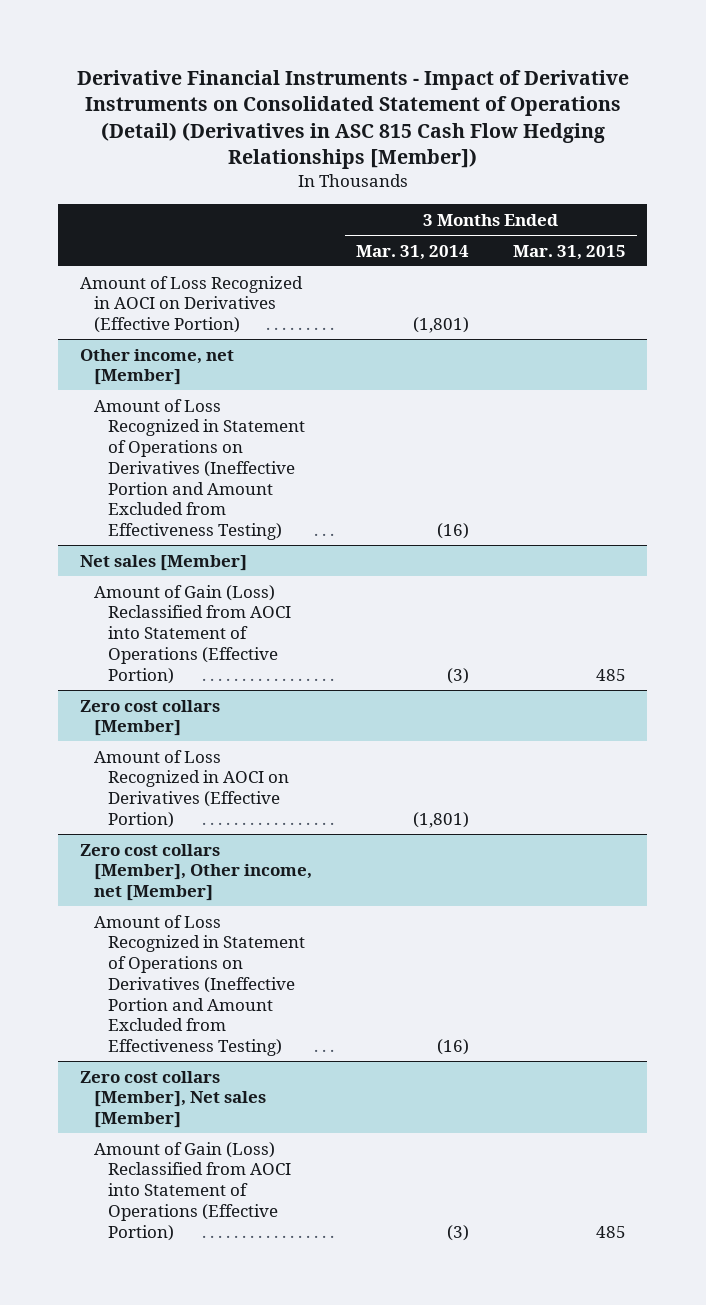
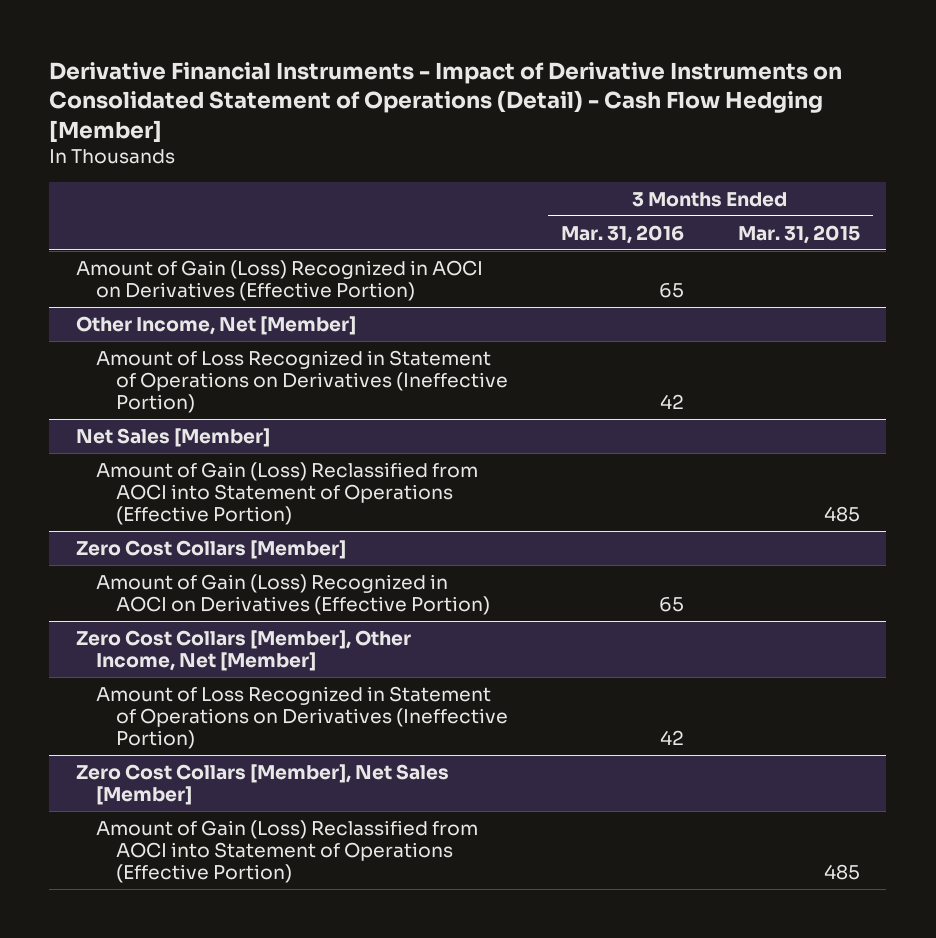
[76,69,629,170] Derivative Financial Instruments - Impact of Derivative Instruments on Consolidated Statement of Operations (Detail) (Derivatives in ASC 815 Cash Flow Hedging Relationships [Member]) -> [49,61,843,143] Derivative Financial Instruments - Impact of Derivative Instruments on Consolidated Statement of Operations (Detail) - Cash Flow Hedging [Member]
[355,244,469,260] Mar. 31, 2014 -> none
none -> [561,224,685,244] Mar. 31, 2016
[79,275,303,334] Amount of Loss Recognized in AOCI on Derivatives (Effective Portion) -> [76,259,484,301] Amount of Gain (Loss) Recognized in AOCI on Derivatives (Effective Portion)
[79,348,234,386] Other income, net [Member] -> [76,315,357,335] Other Income, Net [Member]
[94,398,306,541] Amount of Loss Recognized in Statement of Operations on Derivatives (Ineffective Portion and Amount Excluded from Effectiveness Testing) -> [95,349,508,414] Amount of Loss Recognized in Statement of Operations on Derivatives (Ineffective Portion)
[79,554,247,571] Net sales [Member] -> [76,427,271,447] Net Sales [Member]
[79,699,220,737] Zero cost collars [Member] -> [76,539,347,559] Zero Cost Collars [Member]
[94,749,290,828] Amount of Loss Recognized in AOCI on Derivatives (Effective Portion) -> [95,573,490,615] Amount of Gain (Loss) Recognized in AOCI on Derivatives (Effective Portion)
[79,843,313,902] Zero cost collars [Member], Other income, net [Member] -> [76,629,412,671] Zero Cost Collars [Member], Other Income, Net [Member]
[94,914,306,1057] Amount of Loss Recognized in Statement of Operations on Derivatives (Ineffective Portion and Amount Excluded from Effectiveness Testing) -> [95,685,508,750] Amount of Loss Recognized in Statement of Operations on Derivatives (Ineffective Portion)
[79,1070,267,1129] Zero cost collars [Member], Net sales [Member] -> [76,763,450,805] Zero Cost Collars [Member], Net Sales [Member]

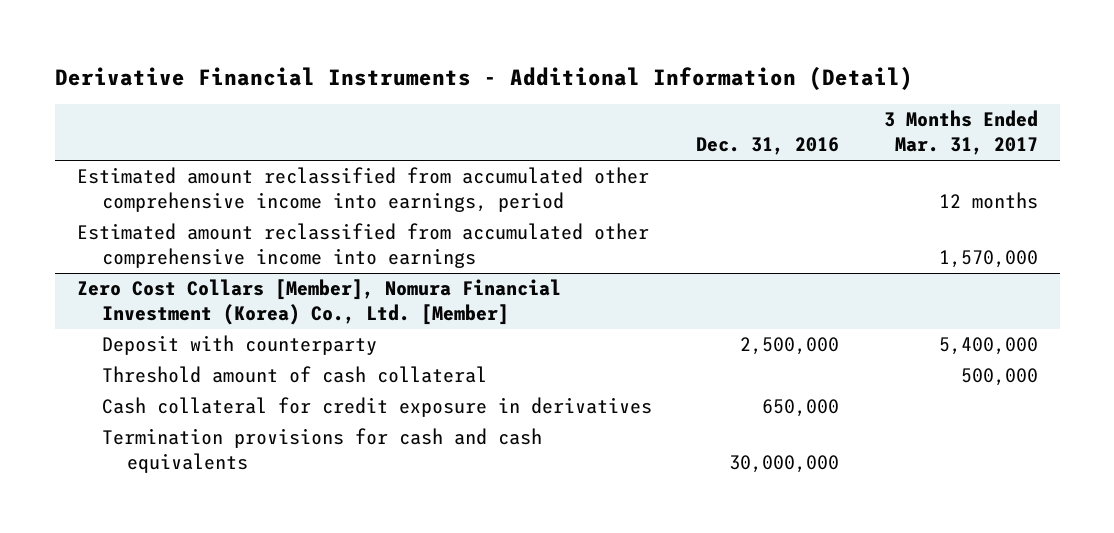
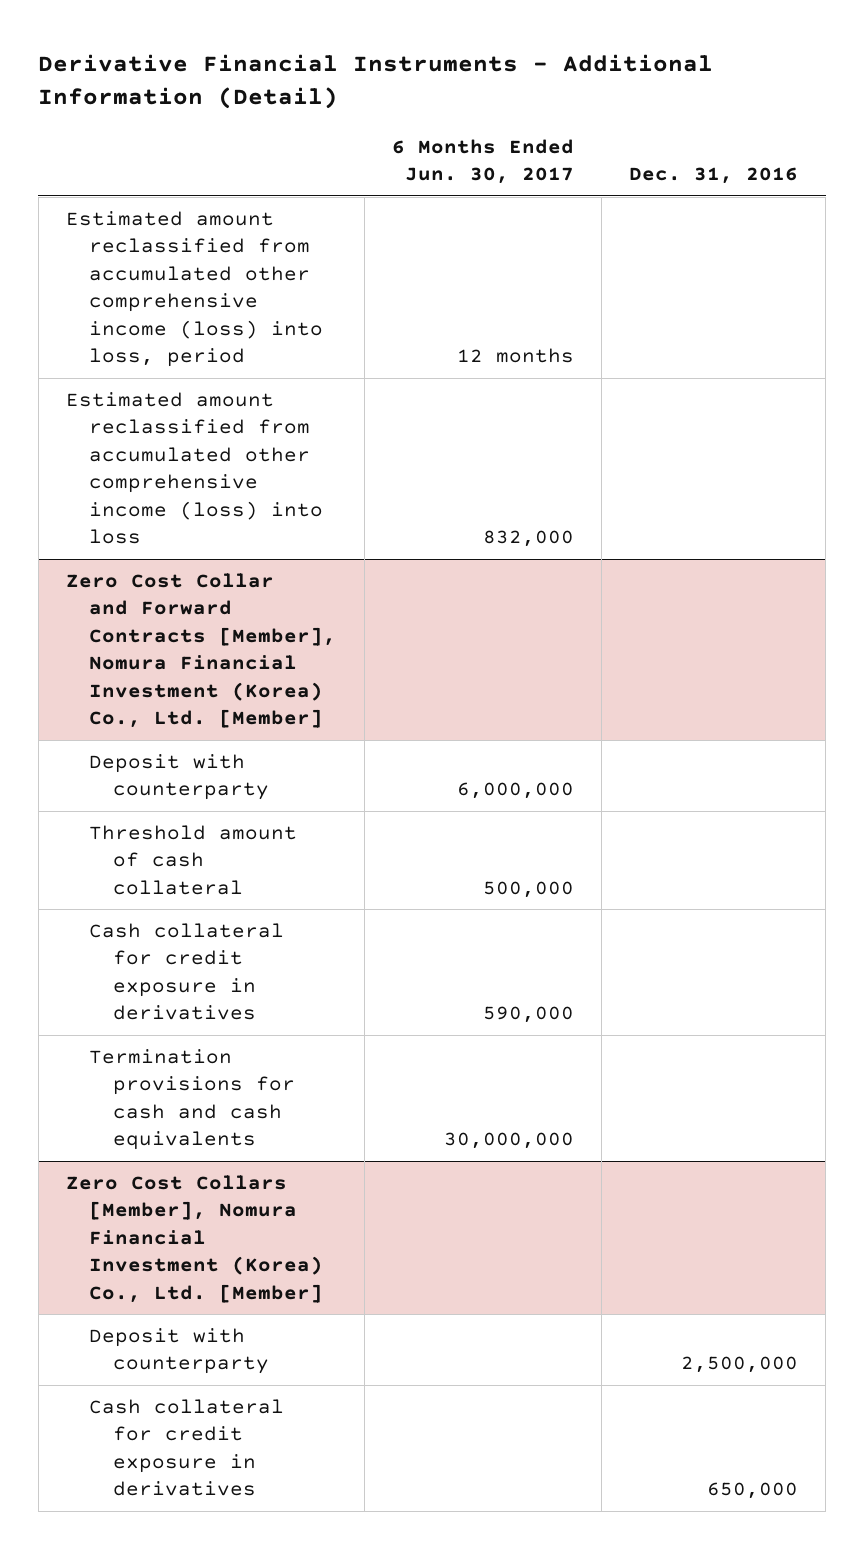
[883,110,1038,156] 3 Months Ended Mar. 31, 2017 -> none
none -> [391,138,574,185] 6 Months Ended Jun. 30, 2017
[76,167,649,213] Estimated amount reclassified from accumulated other comprehensive income into earnings, period -> [65,210,324,367] Estimated amount reclassified from accumulated other comprehensive income (loss) into loss, period
[76,223,649,269] Estimated amount reclassified from accumulated other comprehensive income into earnings -> [65,391,324,544] Estimated amount reclassified from accumulated other comprehensive income (loss) into loss
none -> [65,572,337,728] Zero Cost Collar and Forward Contracts [Member], Nomura Financial Investment (Korea) Co., Ltd. [Member]
none -> [89,753,270,801] Deposit with counterparty
none -> [89,824,298,895] Threshold amount of cash collateral
none -> [89,922,285,1021] Cash collateral for credit exposure in derivatives
none -> [89,1048,296,1151] Termination provisions for cash and cash equivalents
[101,366,487,384] Threshold amount of cash collateral -> none
[101,428,542,474] Termination provisions for cash and cash equivalents -> none

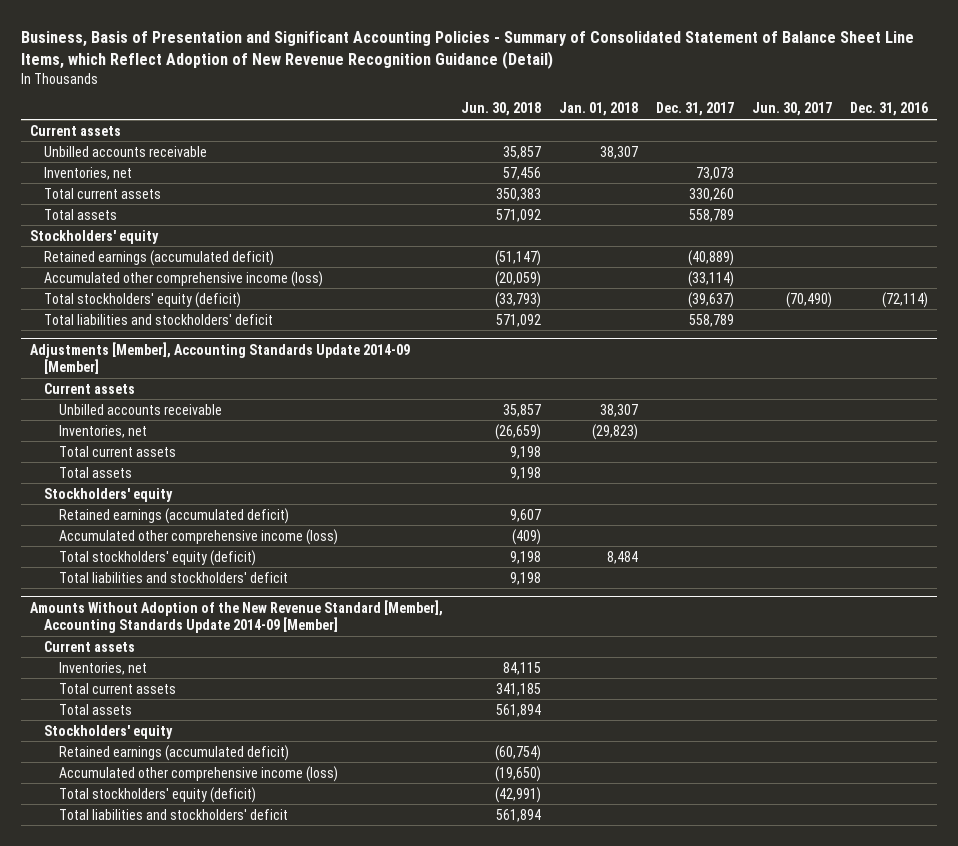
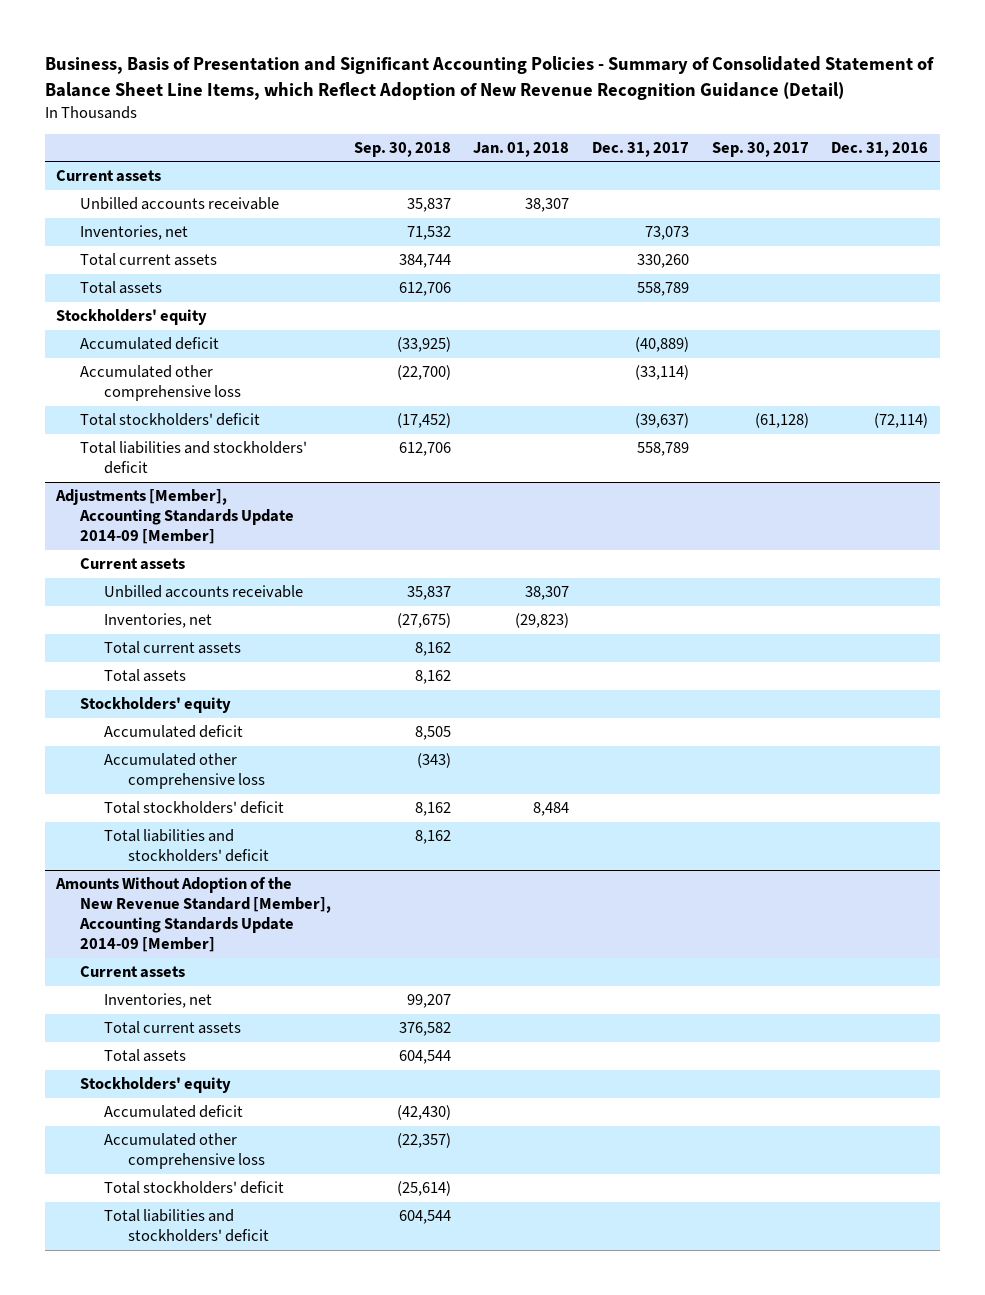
[461,102,542,117] Jun. 30, 2018 -> none
[751,102,832,117] Jun. 30, 2017 -> none
none -> [353,142,451,158] Sep. 30, 2018
none -> [711,142,809,158] Sep. 30, 2017
[44,249,275,266] Retained earnings (accumulated deficit) -> [80,337,220,351] Accumulated deficit
[44,270,324,287] Accumulated other comprehensive income (loss) -> [80,365,242,402] Accumulated other comprehensive loss
[44,291,242,308] Total stockholders' equity (deficit) -> [80,413,261,427] Total stockholders' deficit
[58,507,289,524] Retained earnings (accumulated deficit) -> [104,725,244,739] Accumulated deficit
[58,528,338,545] Accumulated other comprehensive income (loss) -> [104,753,265,790] Accumulated other comprehensive loss
[58,549,256,566] Total stockholders' equity (deficit) -> [104,801,285,815] Total stockholders' deficit
[58,744,289,761] Retained earnings (accumulated deficit) -> [104,1105,244,1119] Accumulated deficit
[58,765,338,782] Accumulated other comprehensive income (loss) -> [104,1133,265,1170] Accumulated other comprehensive loss
[58,786,256,803] Total stockholders' equity (deficit) -> [104,1181,285,1195] Total stockholders' deficit

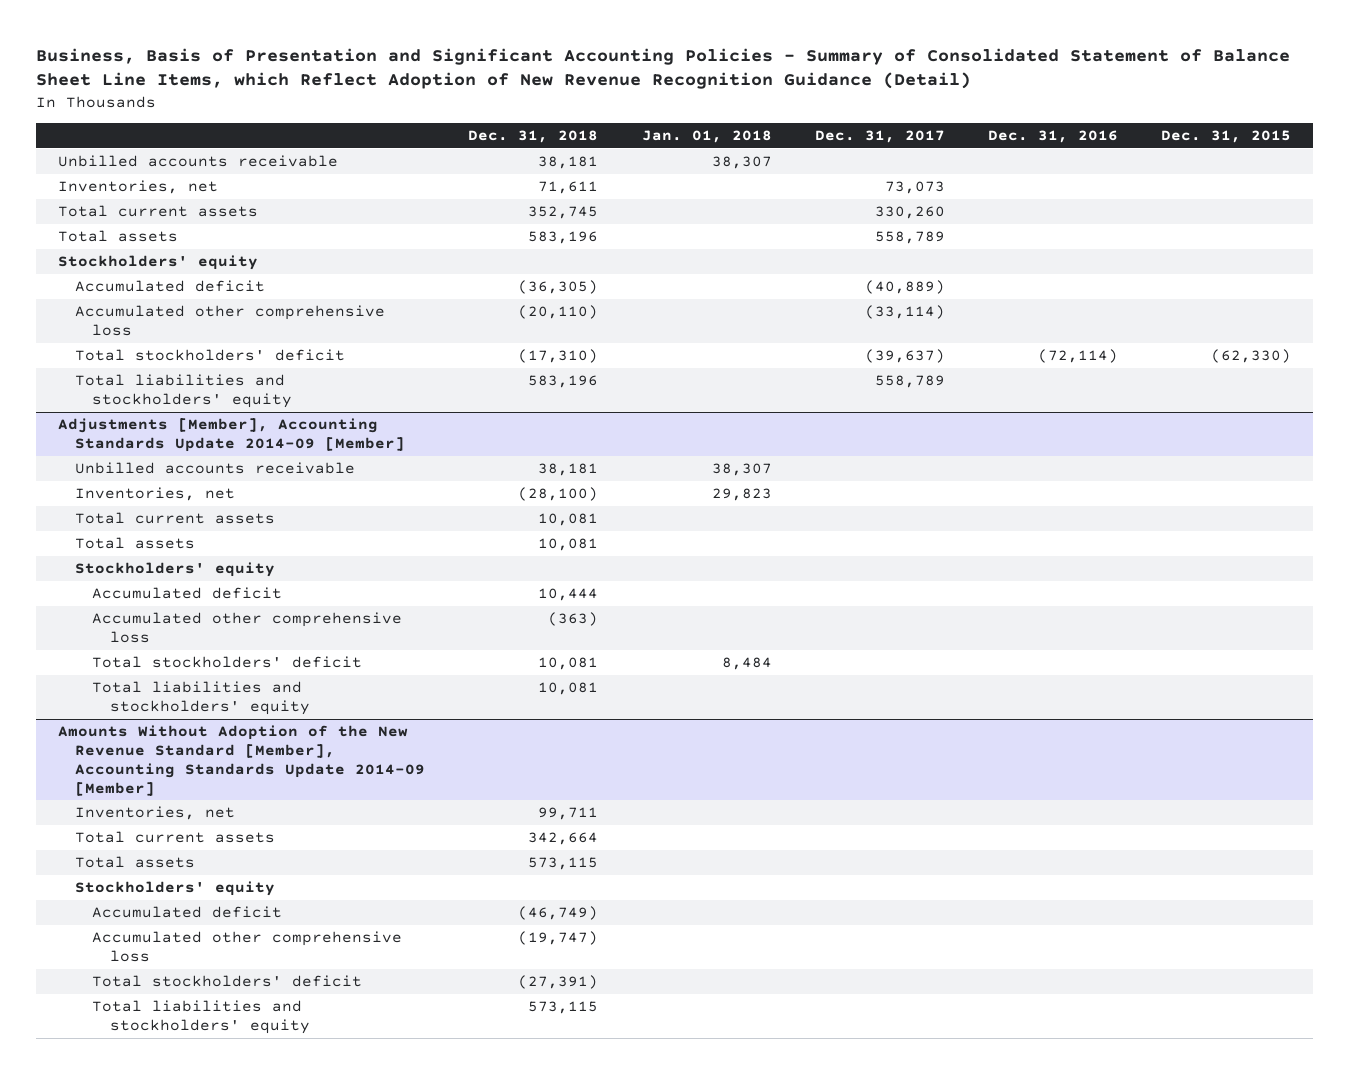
[353,142,451,158] Sep. 30, 2018 -> none
[711,142,809,158] Sep. 30, 2017 -> none
none -> [468,129,599,143] Dec. 31, 2018
none -> [1161,129,1292,143] Dec. 31, 2015
[56,170,162,183] Current assets -> none
[80,441,308,475] Total liabilities and stockholders' deficit -> [74,374,293,408] Total liabilities and stockholders' equity
[80,558,186,571] Current assets -> none
[515,613,570,629] (29,823) -> [711,488,772,502] 29,823
[104,829,269,863] Total liabilities and stockholders' deficit -> [92,681,310,715] Total liabilities and stockholders' equity
[80,966,186,979] Current assets -> none
[104,1209,269,1243] Total liabilities and stockholders' deficit -> [92,1000,310,1034] Total liabilities and stockholders' equity

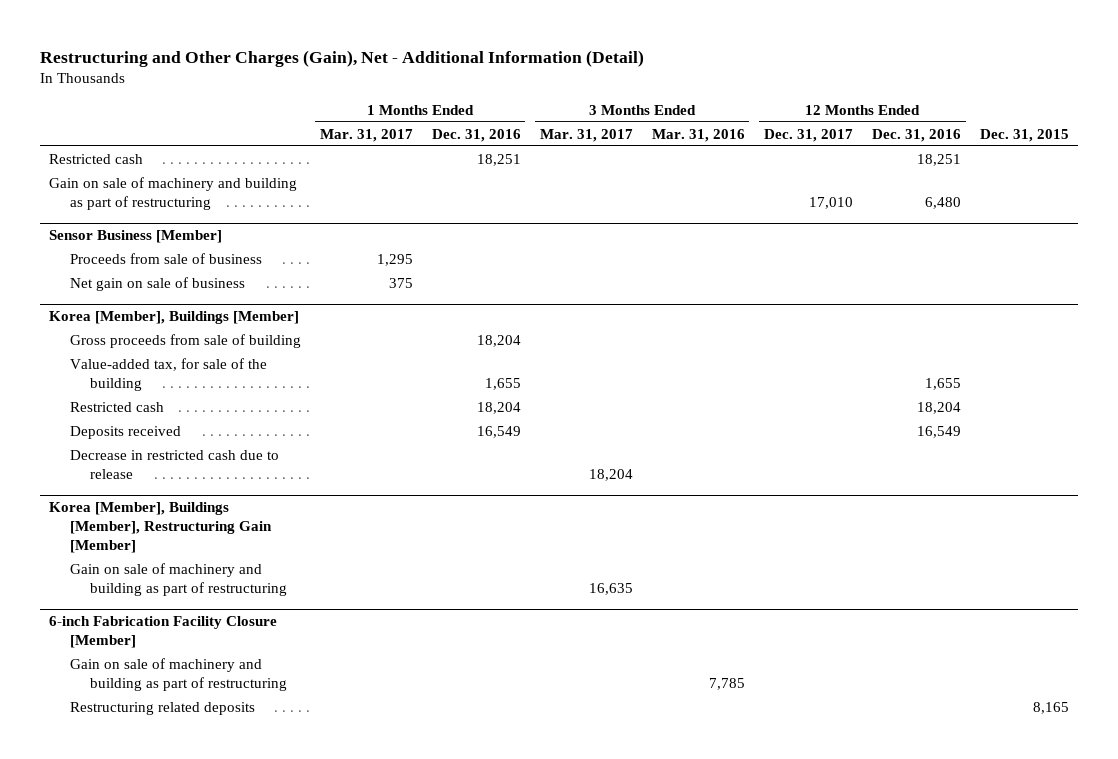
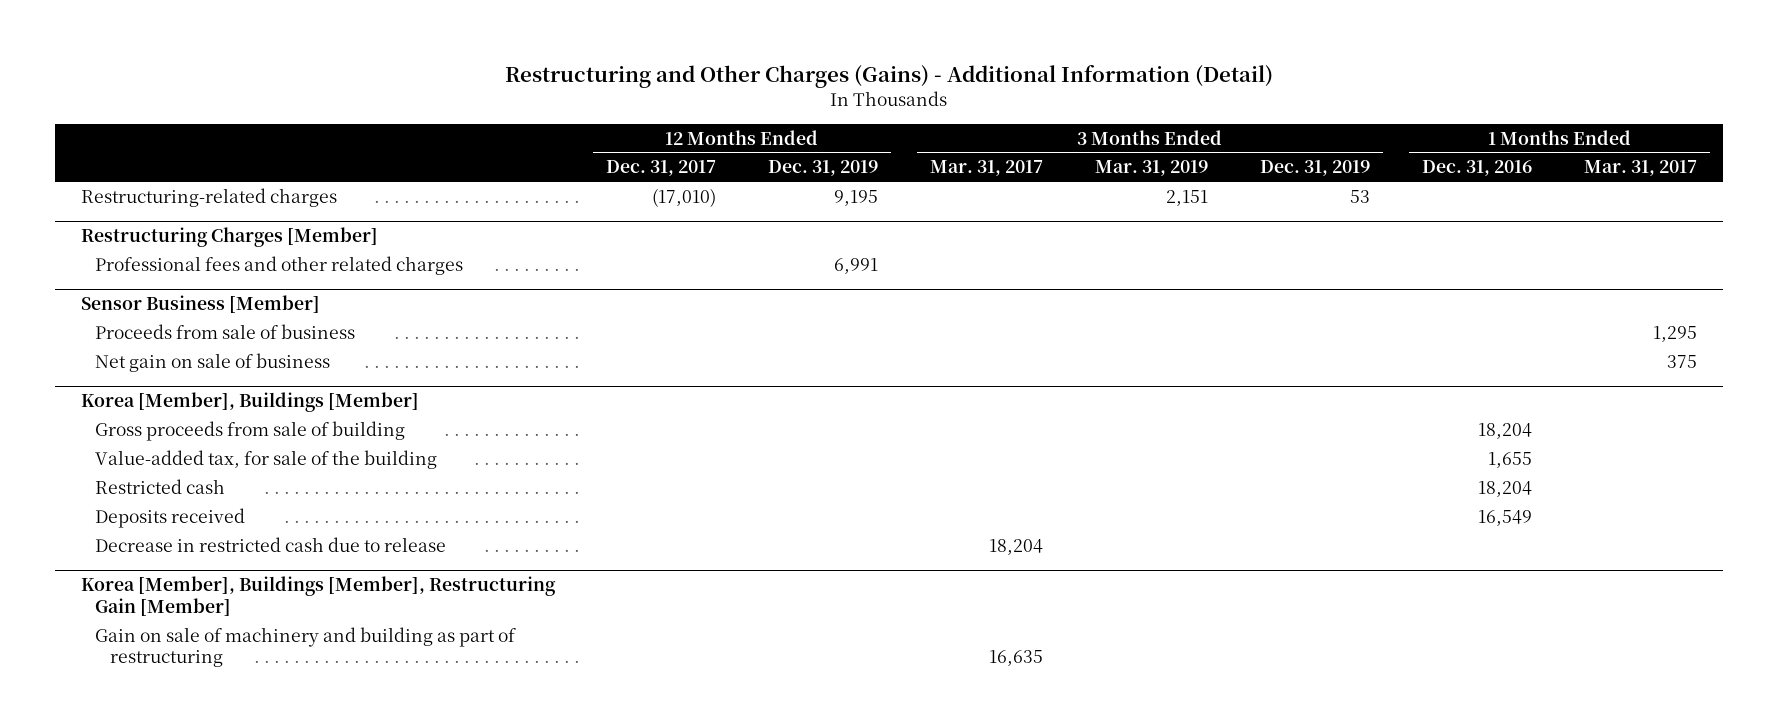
[39,49,644,67] Restructuring and Other Charges (Gain), Net - Additional Information (Detail) -> [504,65,1273,89] Restructuring and Other Charges (Gains) - Additional Information (Detail)
[651,128,745,142] Mar. 31, 2016 -> none
[871,128,961,142] Dec. 31, 2016 -> none
[979,128,1069,142] Dec. 31, 2015 -> none
none -> [768,160,879,177] Dec. 31, 2019
none -> [1095,160,1209,177] Mar. 31, 2019
none -> [1260,160,1371,177] Dec. 31, 2019
[49,153,144,164] Restricted cash -> none
[49,176,298,210] Gain on sale of machinery and building as part of restructuring -> none
none -> [80,187,337,207] Restructuring-related charges
none -> [80,227,378,248] Restructuring Charges [Member]
none -> [95,255,464,275] Professional fees and other related charges
[49,616,278,648] 6-inch Fabrication Facility Closure [Member] -> none
[69,657,287,691] Gain on sale of machinery and building as part of restructuring -> none
[69,701,255,715] Restructuring related deposits -> none

